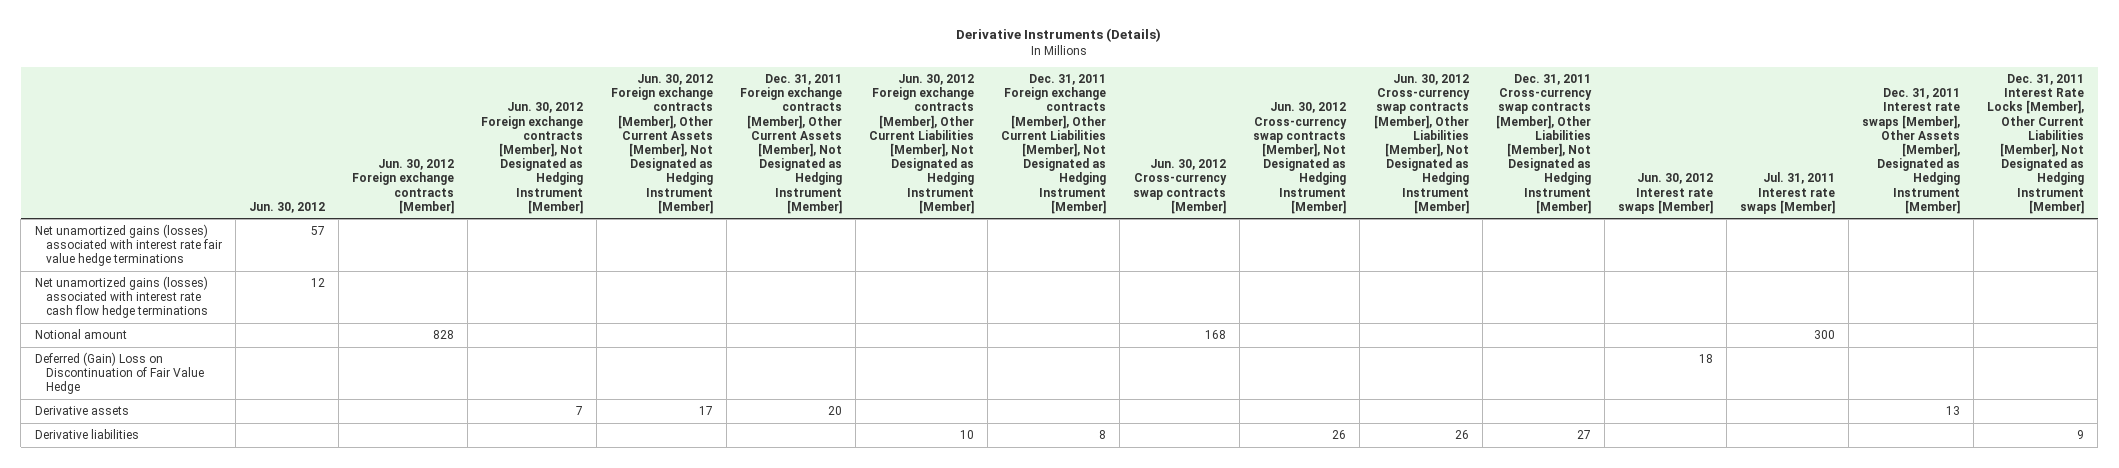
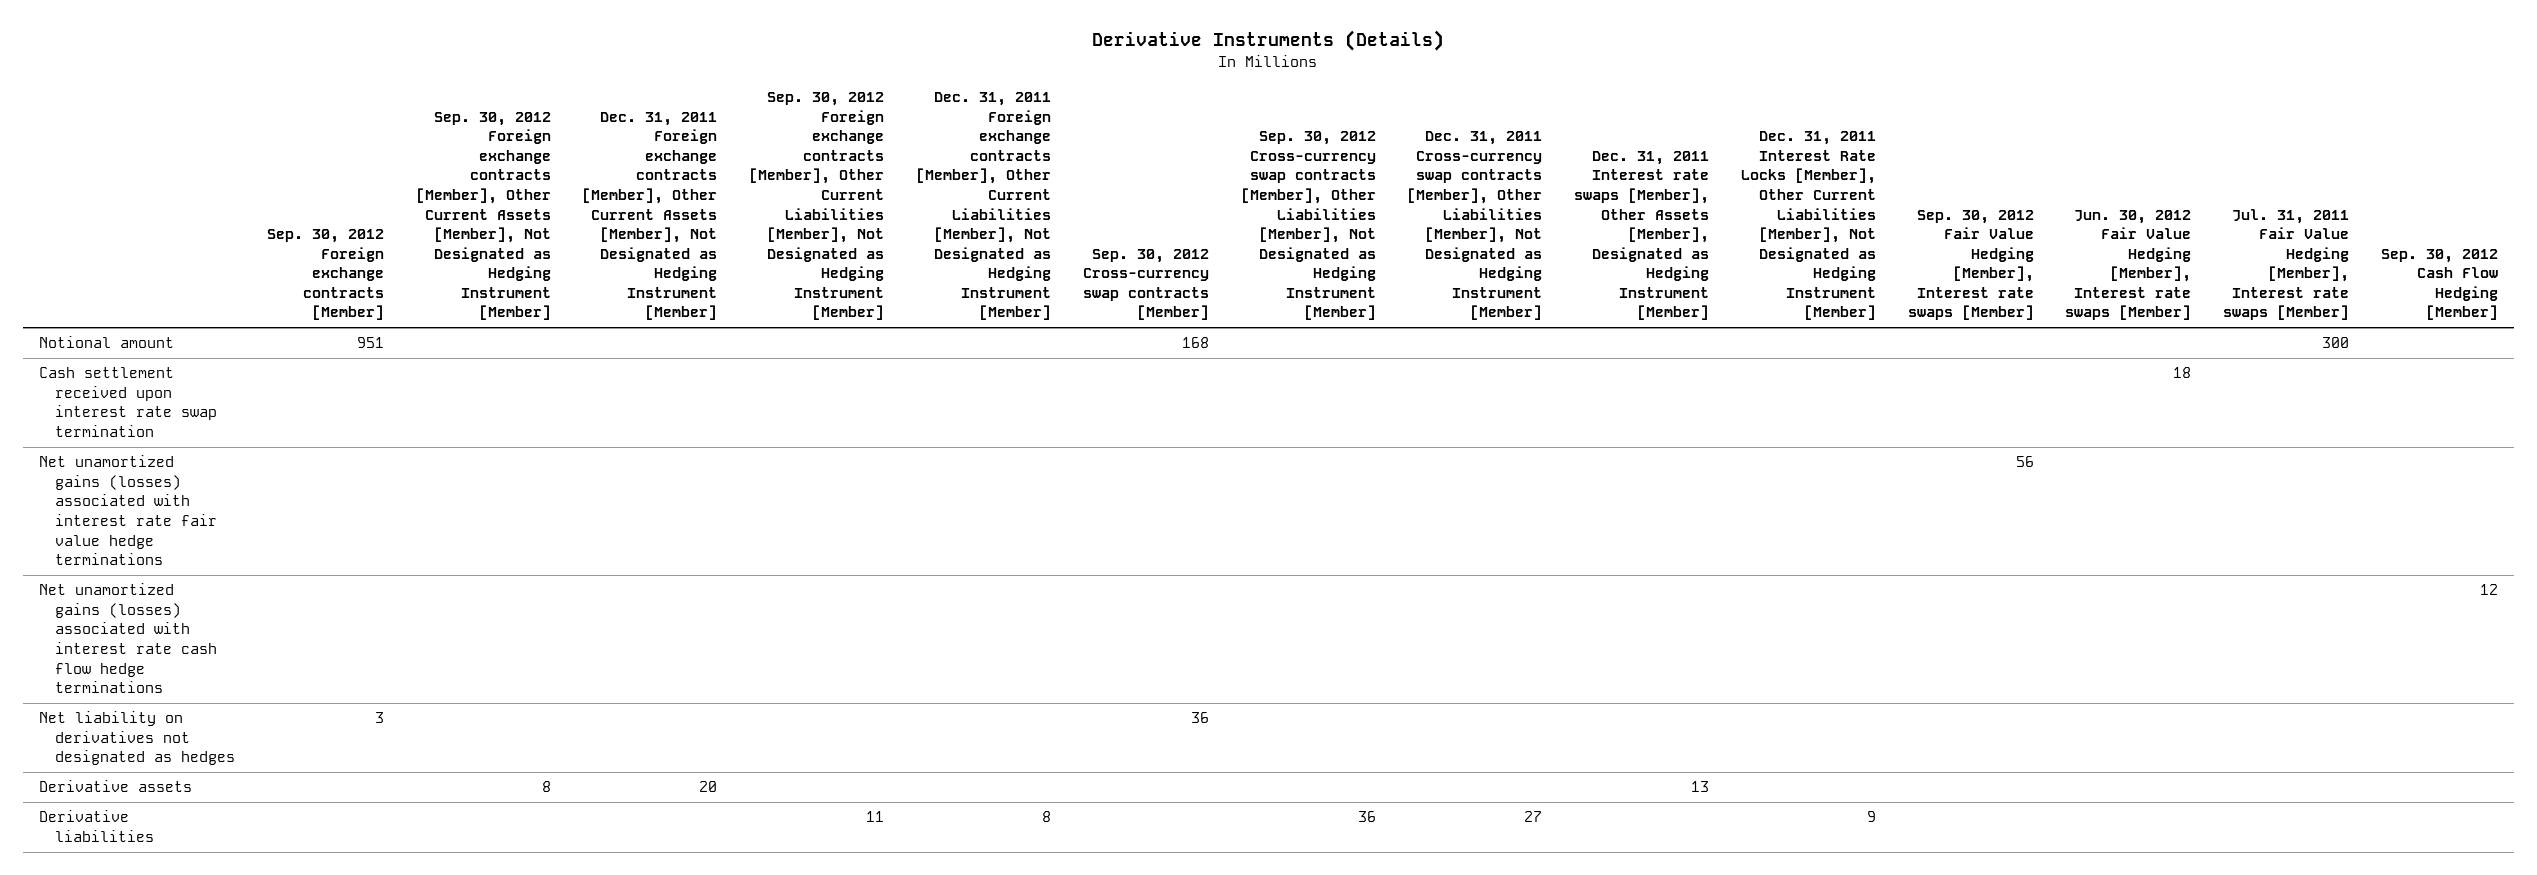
[249,201,326,213] Jun. 30, 2012 -> none
[352,159,455,214] Jun. 30, 2012 Foreign exchange contracts [Member] -> none
[481,102,584,214] Jun. 30, 2012 Foreign exchange contracts [Member], Not Designated as Hedging Instrument [Member] -> none
[610,74,713,214] Jun. 30, 2012 Foreign exchange contracts [Member], Other Current Assets [Member], Not Designated as Hedging Instrument [Member] -> none
[868,74,974,214] Jun. 30, 2012 Foreign exchange contracts [Member], Other Current Liabilities [Member], Not Designated as Hedging Instrument [Member] -> none
[1133,159,1228,214] Jun. 30, 2012 Cross-currency swap contracts [Member] -> none
[1253,102,1348,214] Jun. 30, 2012 Cross-currency swap contracts [Member], Not Designated as Hedging Instrument [Member] -> none
[1373,74,1470,214] Jun. 30, 2012 Cross-currency swap contracts [Member], Other Liabilities [Member], Not Designated as Hedging Instrument [Member] -> none
[1617,173,1713,214] Jun. 30, 2012 Interest rate swaps [Member] -> none
[1739,172,1835,214] Jul. 31, 2011 Interest rate swaps [Member] -> none
none -> [266,229,384,321] Sep. 30, 2012 Foreign exchange contracts [Member]
none -> [415,111,551,321] Sep. 30, 2012 Foreign exchange contracts [Member], Other Current Assets [Member], Not Designated as Hedging Instrument [Member]
none -> [749,92,885,321] Sep. 30, 2012 Foreign exchange contracts [Member], Other Current Liabilities [Member], Not Designated as Hedging Instrument [Member]
none -> [1082,248,1209,321] Sep. 30, 2012 Cross-currency swap contracts [Member]
none -> [1240,131,1376,321] Sep. 30, 2012 Cross-currency swap contracts [Member], Other Liabilities [Member], Not Designated as Hedging Instrument [Member]
none -> [1907,209,2034,321] Sep. 30, 2012 Fair Value Hedging [Member], Interest rate swaps [Member]
none -> [2065,209,2192,321] Jun. 30, 2012 Fair Value Hedging [Member], Interest rate swaps [Member]
none -> [2223,208,2350,321] Jul. 31, 2011 Fair Value Hedging [Member], Interest rate swaps [Member]
none -> [2381,248,2499,321] Sep. 30, 2012 Cash Flow Hedging [Member]
[34,328,127,339] Notional amount -> [38,336,174,349] Notional amount
none -> [38,367,218,437] Cash settlement received upon interest rate swap termination
[34,351,204,395] Deferred (Gain) Loss on Discontinuation of Fair Value Hedge -> none
none -> [38,711,236,766] Net liability on derivatives not designated as hedges

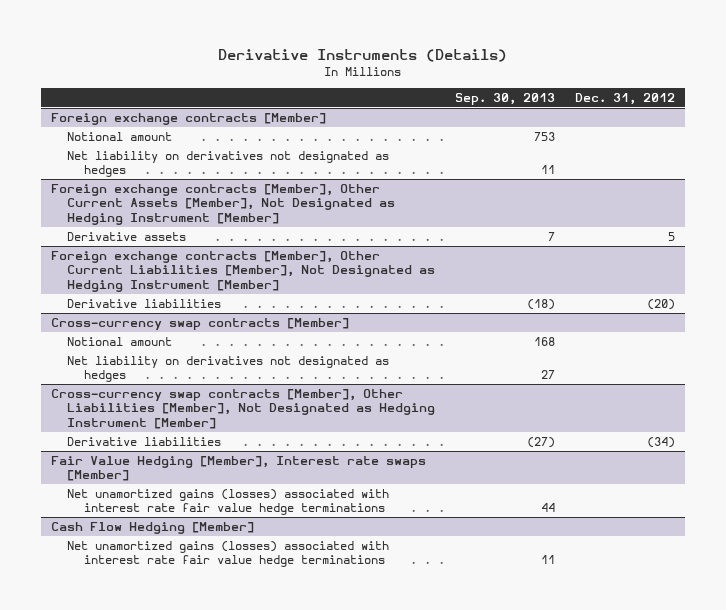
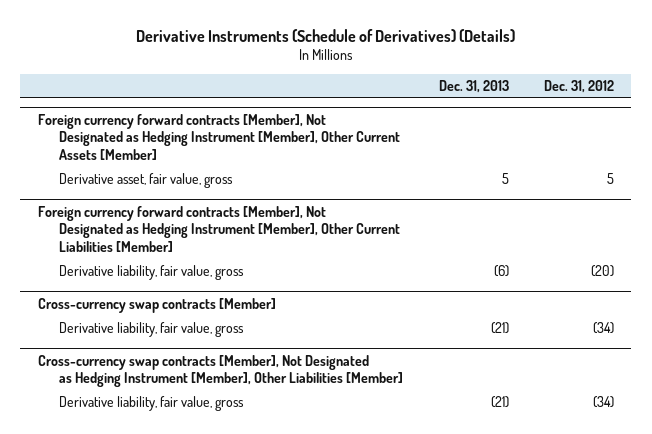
[217,48,507,62] Derivative Instruments (Details) -> [135,28,515,42] Derivative Instruments (Schedule of Derivatives) (Details)
[455,92,556,105] Sep. 30, 2013 -> none
none -> [438,79,509,93] Dec. 31, 2013
[50,112,326,125] Foreign exchange contracts [Member] -> none
[67,131,173,141] Notional amount -> none
[67,150,390,178] Net liability on derivatives not designated as hedges -> none
[50,183,396,226] Foreign exchange contracts [Member], Other Current Assets [Member], Not Designated as Hedging Instrument [Member] -> [37,113,401,161] Foreign currency forward contracts [Member], Not Designated as Hedging Instrument [Member], Other Current Assets [Member]
[67,231,187,241] Derivative assets -> [59,172,234,188] Derivative asset, fair value, gross
[50,250,436,293] Foreign exchange contracts [Member], Other Current Liabilities [Member], Not Designated as Hedging Instrument [Member] -> [37,205,401,253] Foreign currency forward contracts [Member], Not Designated as Hedging Instrument [Member], Other Current Liabilities [Member]
[67,298,222,308] Derivative liabilities -> [59,264,245,280] Derivative liability, fair value, gross
[67,336,173,346] Notional amount -> none
[67,355,390,383] Net liability on derivatives not designated as hedges -> none
[50,455,426,482] Fair Value Hedging [Member], Interest rate swaps [Member] -> none
[67,488,390,516] Net unamortized gains (losses) associated with interest rate fair value hedge terminations -> none
[50,521,254,534] Cash Flow Hedging [Member] -> none
[67,540,390,568] Net unamortized gains (losses) associated with interest rate fair value hedge terminations -> none
none -> [59,321,245,337] Derivative liability, fair value, gross
[50,388,436,430] Cross-currency swap contracts [Member], Other Liabilities [Member], Not Designated as Hedging Instrument [Member] -> [37,354,404,388] Cross-currency swap contracts [Member], Not Designated as Hedging Instrument [Member], Other Liabilities [Member]
[67,436,222,446] Derivative liabilities -> [59,395,245,411] Derivative liability, fair value, gross

